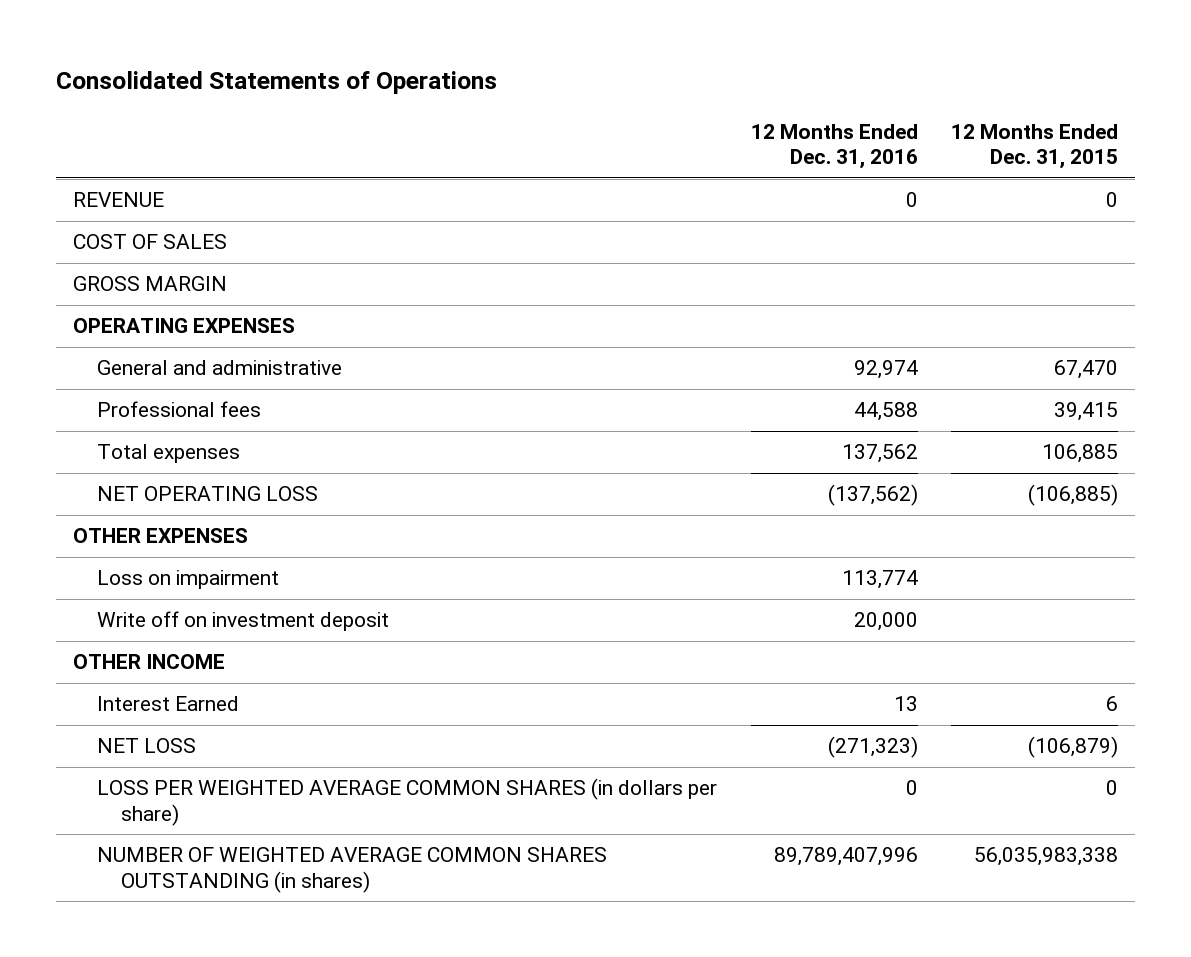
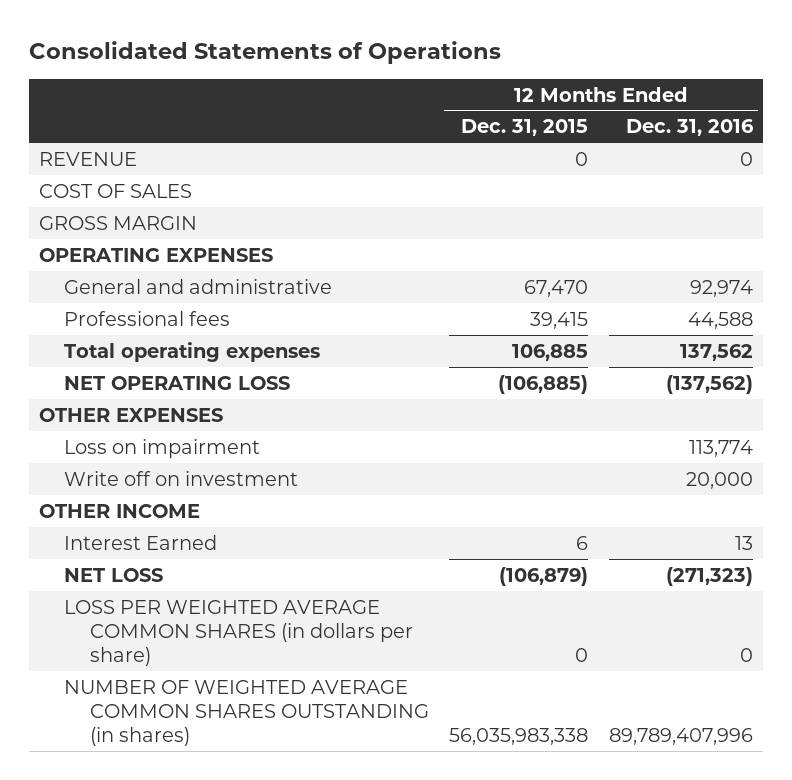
[97,444,241,464] Total expenses -> [64,341,321,362] Total operating expenses
[97,611,390,632] Write off on investment deposit -> [64,470,299,486] Write off on investment

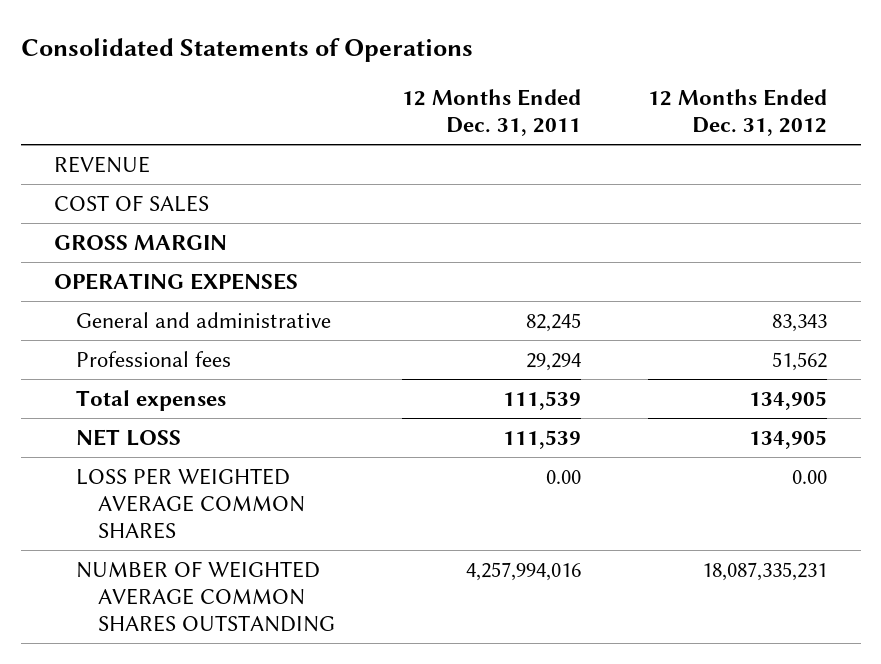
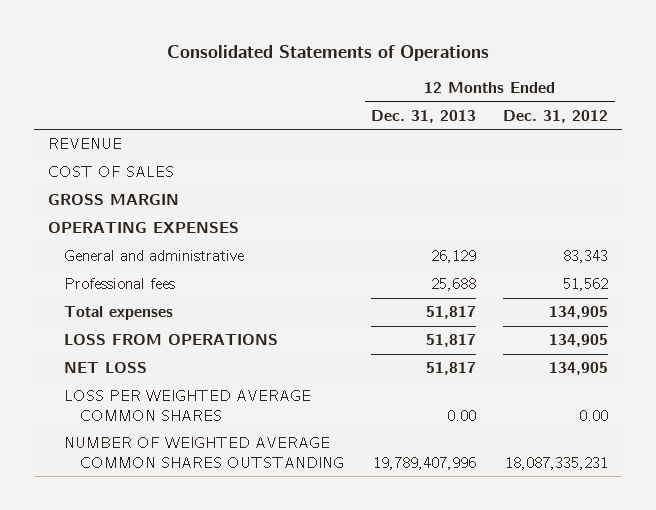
[402,89,582,137] 12 Months Ended Dec. 31, 2011 -> none
none -> [371,109,477,123] Dec. 31, 2013
none -> [64,334,279,346] LOSS FROM OPERATIONS

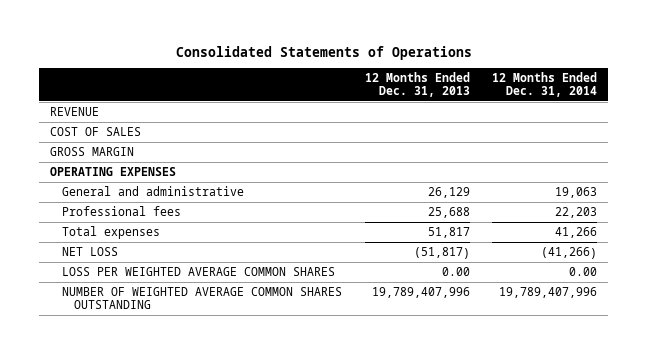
[503,109,609,123] Dec. 31, 2012 -> none
none -> [492,71,598,97] 12 Months Ended Dec. 31, 2014
[64,334,279,346] LOSS FROM OPERATIONS -> none
[426,362,477,376] 51,817 -> [413,246,470,259] (51,817)

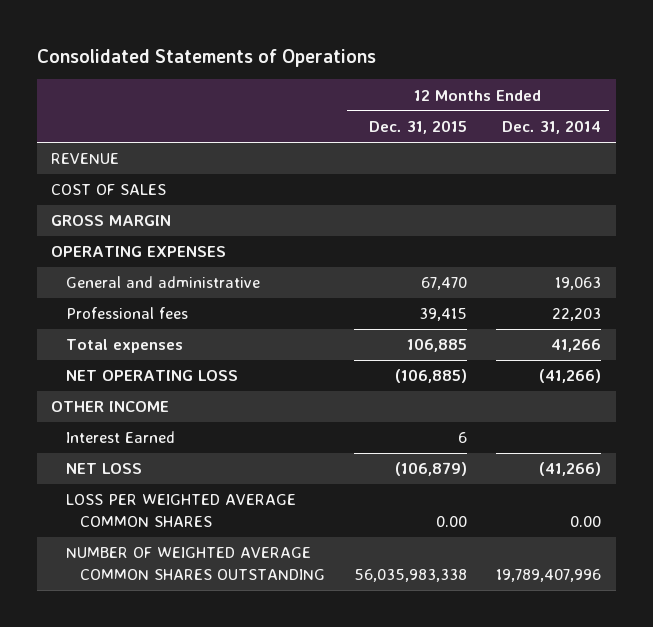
[364,71,470,97] 12 Months Ended Dec. 31, 2013 -> none
none -> [369,120,468,135] Dec. 31, 2015
none -> [65,370,238,382] NET OPERATING LOSS
none -> [51,401,170,413] OTHER INCOME
none -> [65,431,175,444] Interest Earned

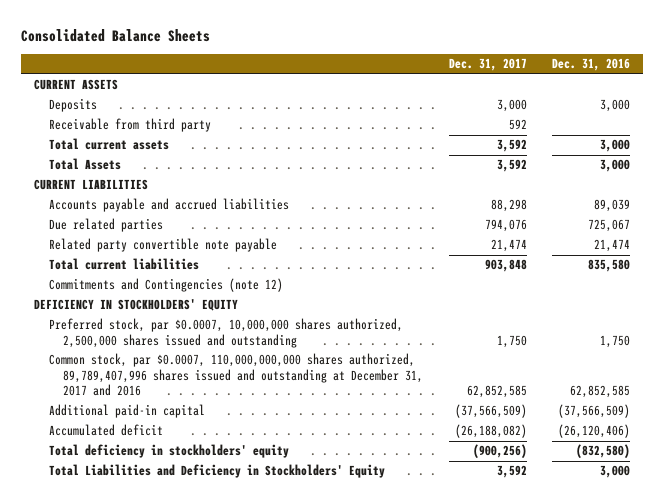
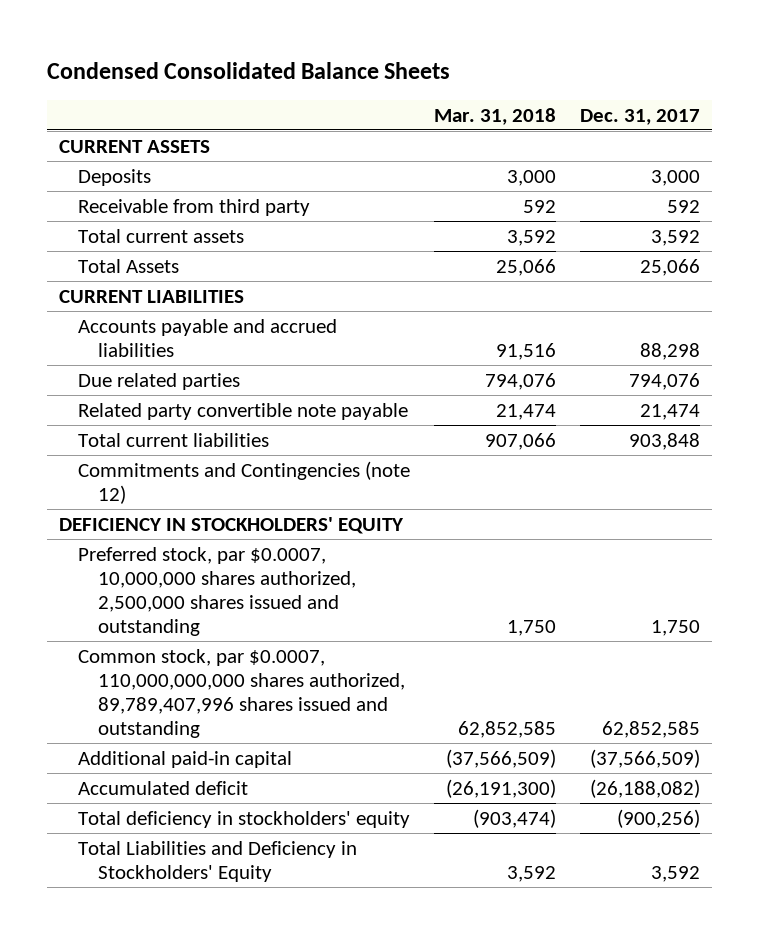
[21,29,211,43] Consolidated Balance Sheets -> [47,62,451,80] Condensed Consolidated Balance Sheets
[552,58,631,72] Dec. 31, 2016 -> none
none -> [434,107,557,125] Mar. 31, 2018
[496,159,527,173] 3,592 -> [640,258,701,276] 25,066
[48,353,424,397] Common stock, par $0.0007, 110,000,000,000 shares authorized, 89,789,407,996 shares issued and outstanding at December 31, 2017 and 2016 -> [78,648,405,739] Common stock, par $0.0007, 110,000,000,000 shares authorized, 89,789,407,996 shares issued and outstanding

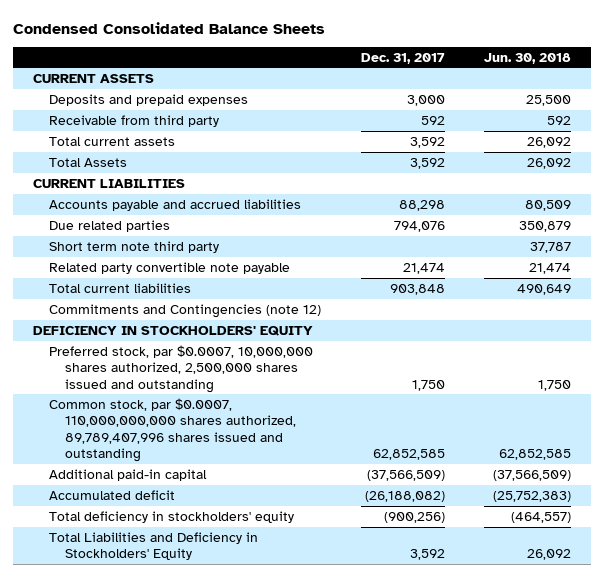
[434,107,557,125] Mar. 31, 2018 -> none
none -> [484,52,572,64] Jun. 30, 2018
[78,168,152,186] Deposits -> none
none -> [48,93,248,106] Deposits and prepaid expenses
[640,258,701,276] 25,066 -> [409,157,445,169] 3,592
none -> [48,240,219,253] Short term note third party

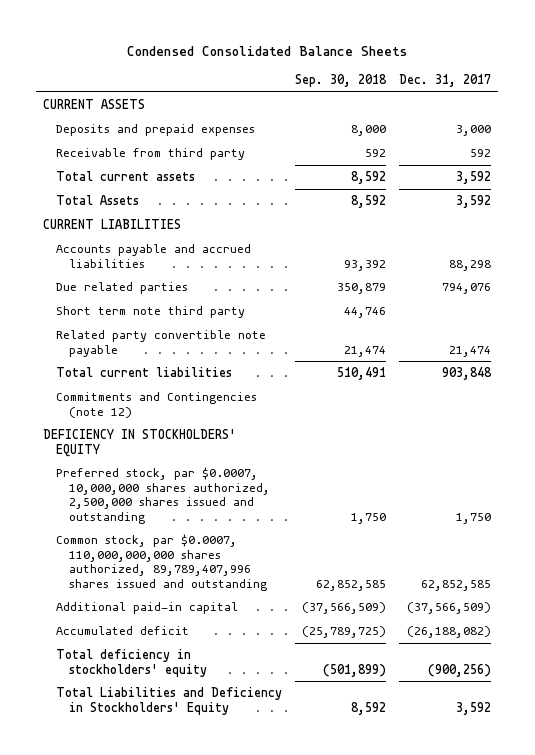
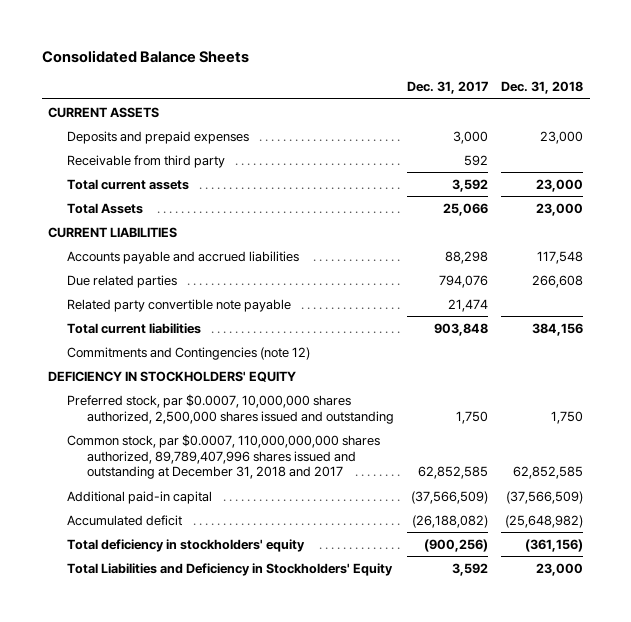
[127,45,408,56] Condensed Consolidated Balance Sheets -> [41,49,249,63] Consolidated Balance Sheets
[295,74,388,88] Sep. 30, 2018 -> none
none -> [500,81,583,95] Dec. 31, 2018
[456,195,492,209] 3,592 -> [442,202,488,216] 25,066
[56,306,246,319] Short term note third party -> none
[56,534,268,591] Common stock, par $0.0007, 110,000,000,000 shares authorized, 89,789,407,996 shares issued and outstanding -> [67,433,381,480] Common stock, par $0.0007, 110,000,000,000 shares authorized, 89,789,407,996 shares issued and outstanding at December 31, 2018 and 2017

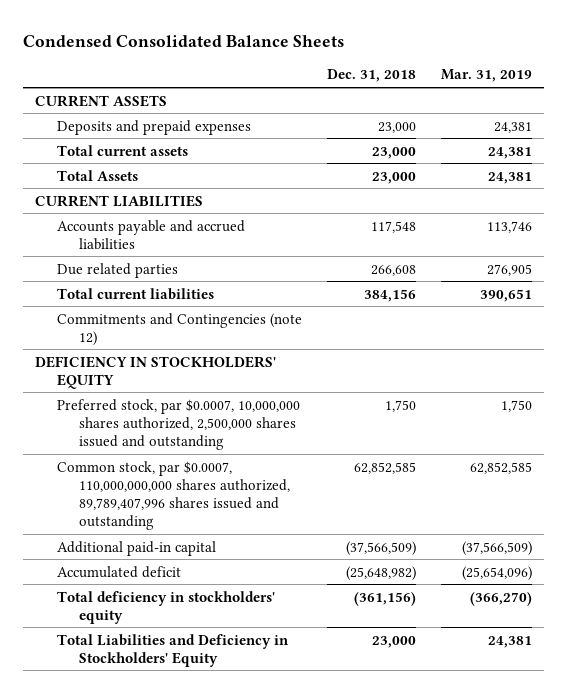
[41,49,249,63] Consolidated Balance Sheets -> [23,34,345,47] Condensed Consolidated Balance Sheets
[406,81,488,95] Dec. 31, 2017 -> none
none -> [440,69,532,83] Mar. 31, 2019
[67,154,226,168] Receivable from third party -> none
[67,298,292,312] Related party convertible note payable -> none
[67,433,381,480] Common stock, par $0.0007, 110,000,000,000 shares authorized, 89,789,407,996 shares issued and outstanding at December 31, 2018 and 2017 -> [57,460,291,531] Common stock, par $0.0007, 110,000,000,000 shares authorized, 89,789,407,996 shares issued and outstanding

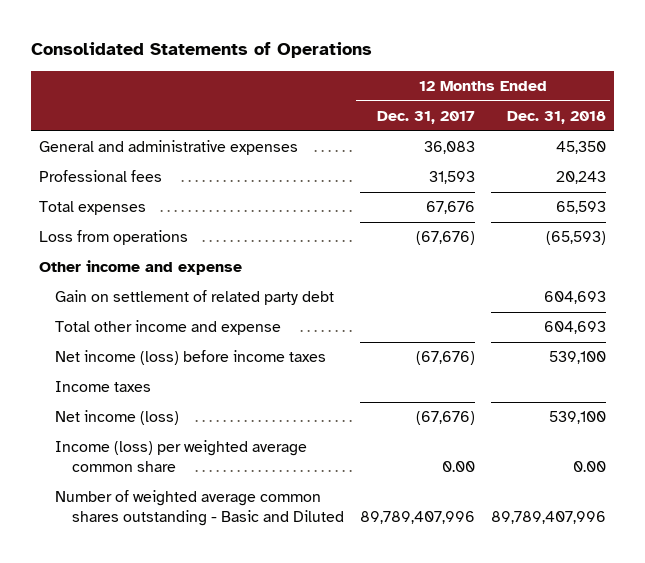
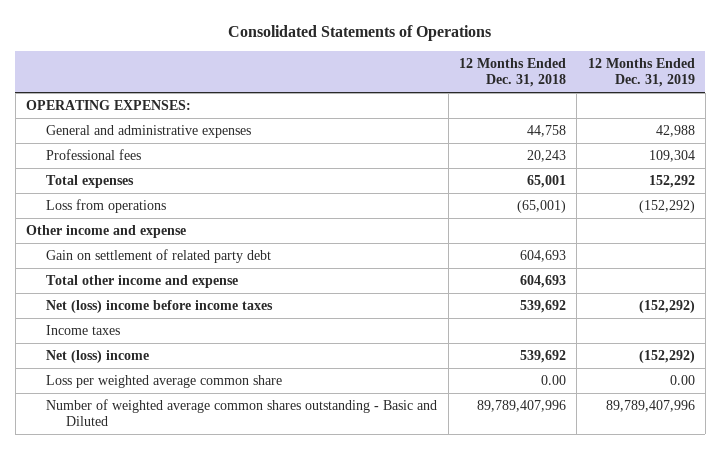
[376,110,475,124] Dec. 31, 2017 -> none
none -> [587,58,695,88] 12 Months Ended Dec. 31, 2019
none -> [26,99,192,110] OPERATING EXPENSES:
[555,141,606,155] 45,350 -> [526,124,566,137] 44,758
[555,201,606,215] 65,593 -> [526,174,566,188] 65,001
[545,231,606,246] (65,593) -> [516,199,566,213] (65,001)
[55,350,327,366] Net income (loss) before income taxes -> [46,299,274,313] Net (loss) income before income taxes
[548,351,606,365] 539,100 -> [519,299,566,313] 539,692
[55,410,180,426] Net income (loss) -> [46,349,150,363] Net (loss) income
[548,411,606,425] 539,100 -> [519,349,566,363] 539,692
[55,440,308,473] Income (loss) per weighted average common share -> [46,374,283,388] Loss per weighted average common share

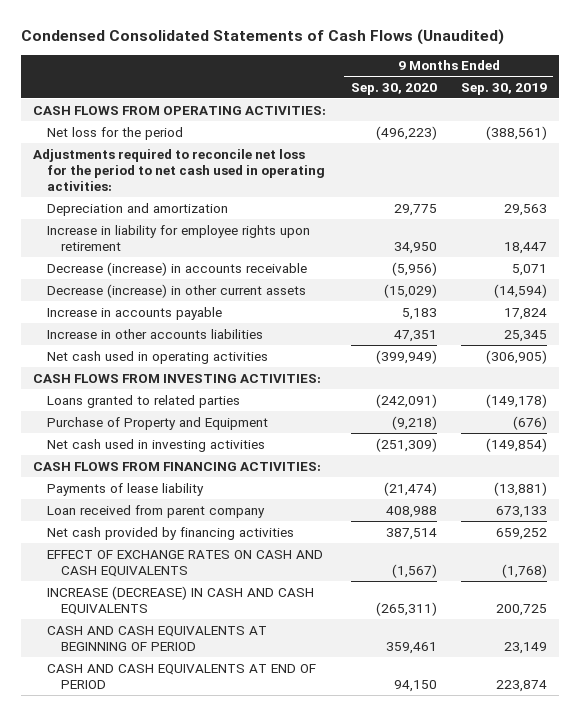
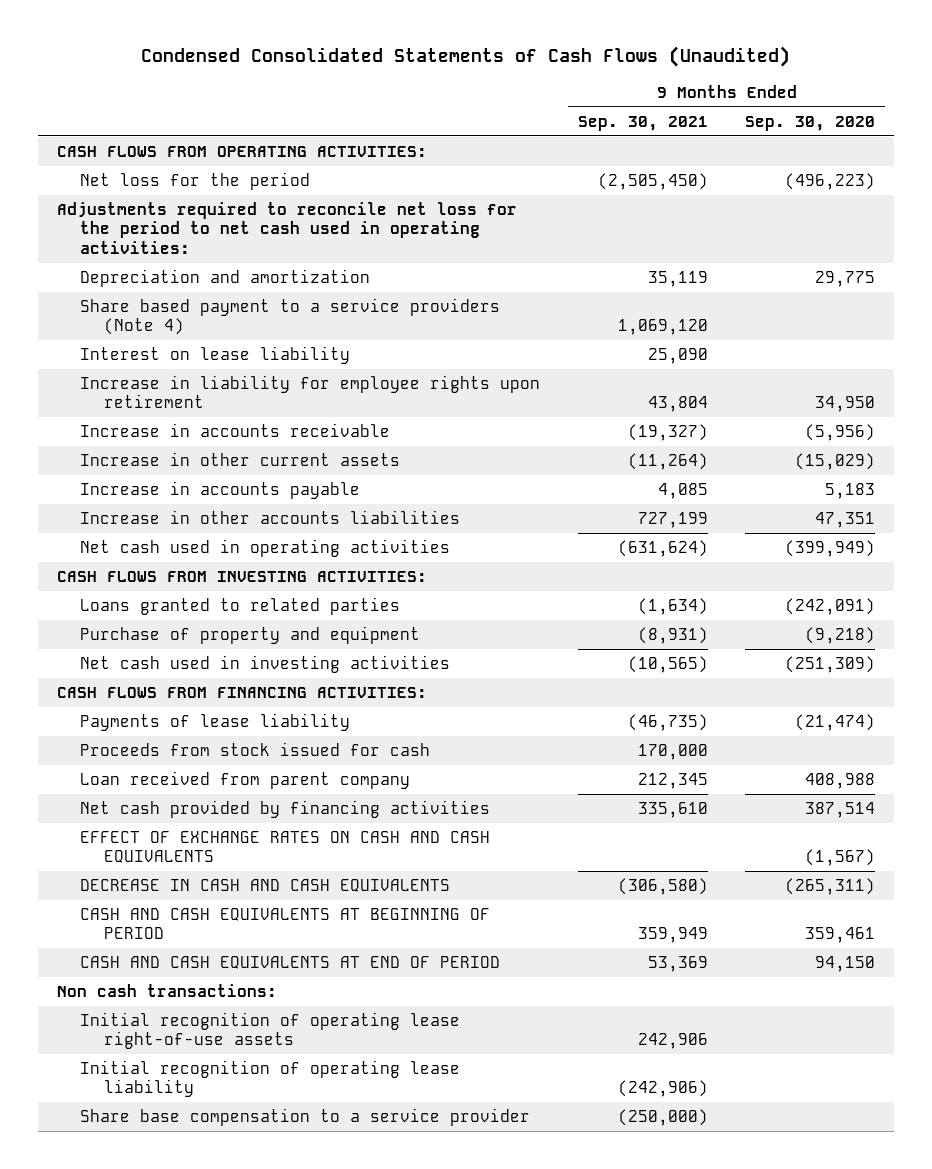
[461,82,548,95] Sep. 30, 2019 -> none
none -> [577,115,708,131] Sep. 30, 2021
none -> [80,298,501,336] Share based payment to a service providers (Note 4)
none -> [80,346,351,365] Interest on lease liability
[47,261,308,276] Decrease (increase) in accounts receivable -> [80,423,391,438] Increase in accounts receivable
[47,283,307,298] Decrease (increase) in other current assets -> [80,452,401,467] Increase in other current assets
[47,416,269,430] Purchase of Property and Equipment -> [80,626,421,645] Purchase of property and equipment
none -> [80,742,431,757] Proceeds from stock issued for cash
[47,585,315,615] INCREASE (DECREASE) IN CASH AND CASH EQUIVALENTS -> [80,879,451,893] DECREASE IN CASH AND CASH EQUIVALENTS
none -> [56,984,277,998] Non cash transactions:
none -> [80,1012,461,1050] Initial recognition of operating lease right-of-use assets
none -> [80,1060,461,1098] Initial recognition of operating lease liability
none -> [80,1108,531,1127] Share base compensation to a service provider

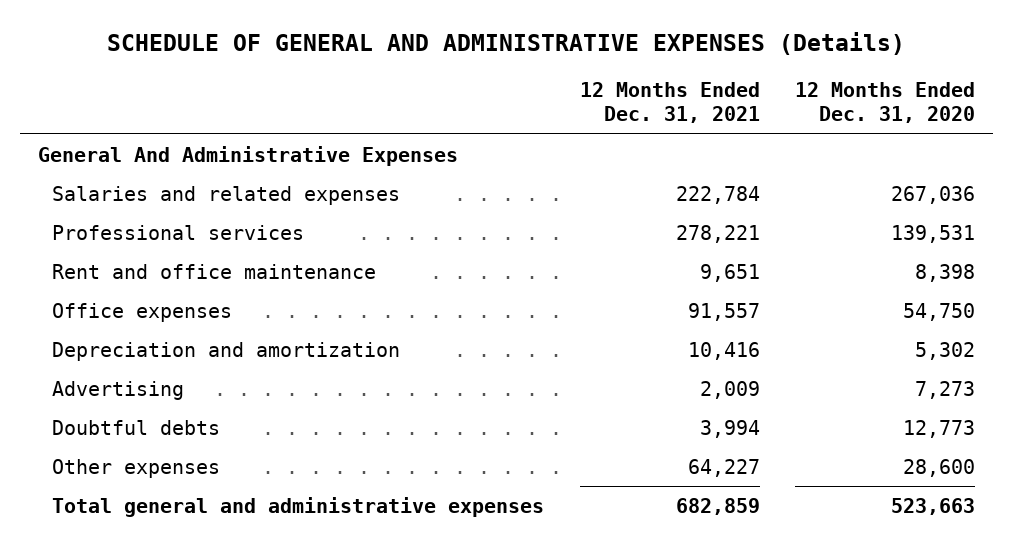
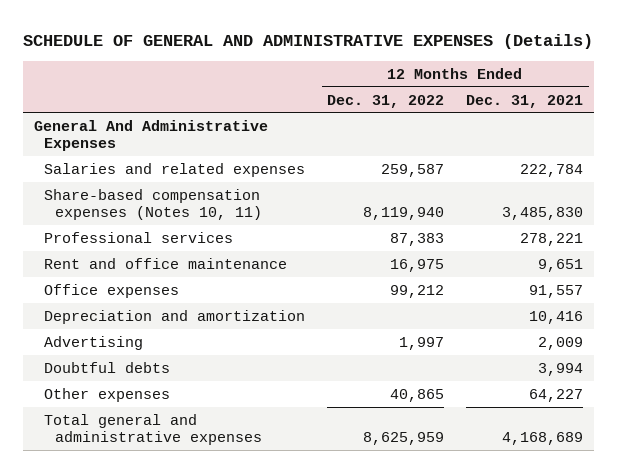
[795,82,976,124] 12 Months Ended Dec. 31, 2020 -> none
none -> [327,94,445,108] Dec. 31, 2022
none -> [44,188,262,221] Share-based compensation expenses (Notes 10, 11)
[675,497,760,515] 682,859 -> [502,432,584,446] 4,168,689

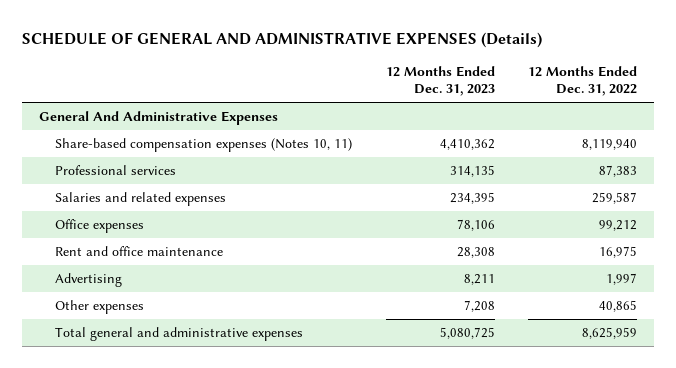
[466,94,584,108] Dec. 31, 2021 -> none
none -> [385,66,495,97] 12 Months Ended Dec. 31, 2023
[44,162,306,177] Salaries and related expenses -> [55,192,227,207] Salaries and related expenses
[44,309,306,324] Depreciation and amortization -> none
[44,257,288,269] Rent and office maintenance -> [55,246,224,257] Rent and office maintenance
[44,361,171,373] Doubtful debts -> none

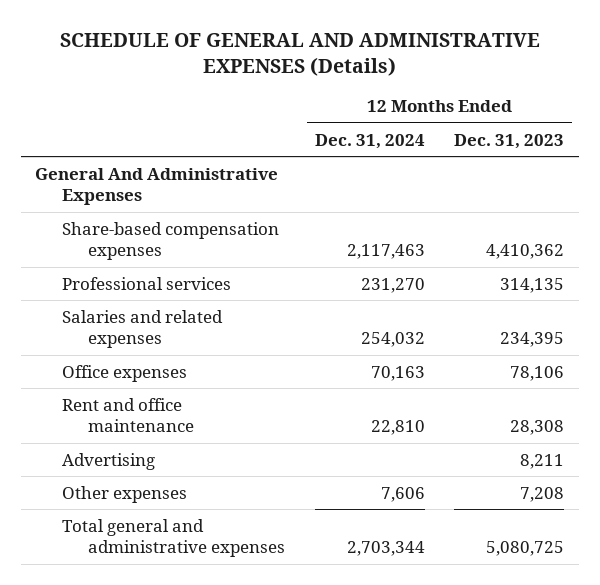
[527,66,637,97] 12 Months Ended Dec. 31, 2022 -> none
none -> [314,133,425,149] Dec. 31, 2024
[55,138,353,153] Share-based compensation expenses (Notes 10, 11) -> [61,221,279,261] Share-based compensation expenses

